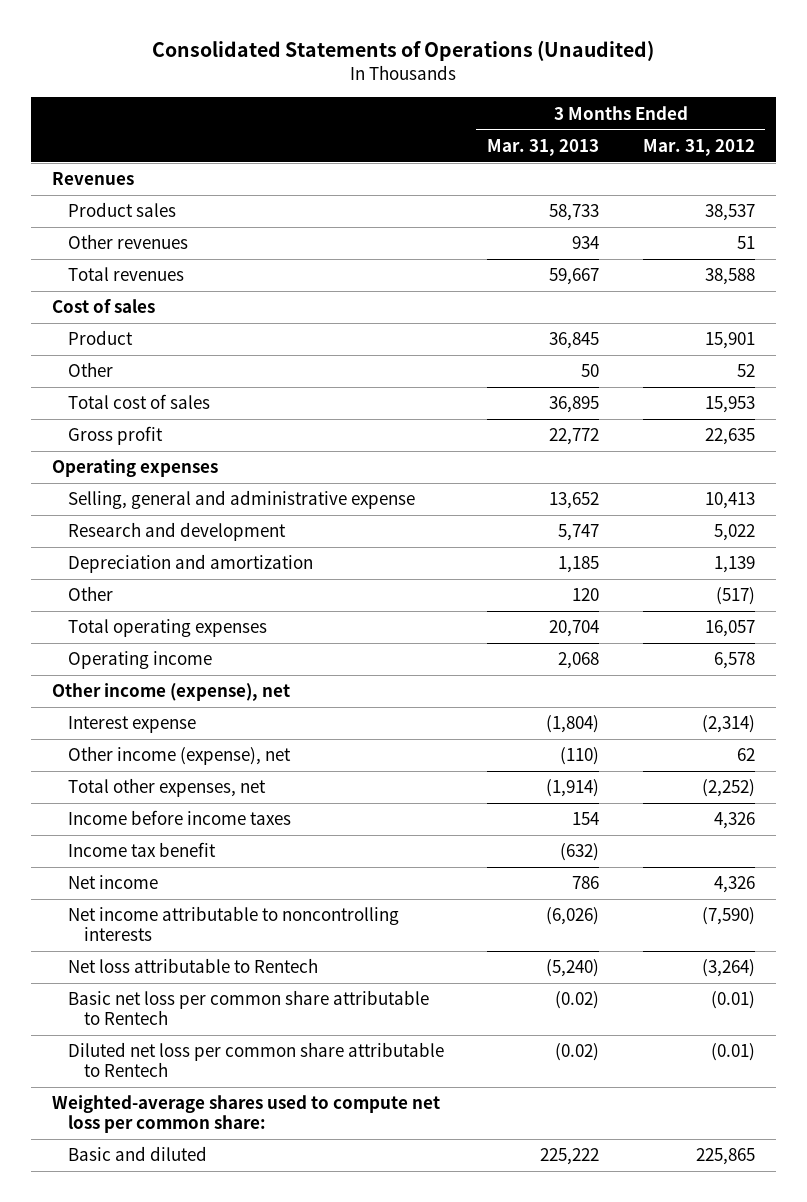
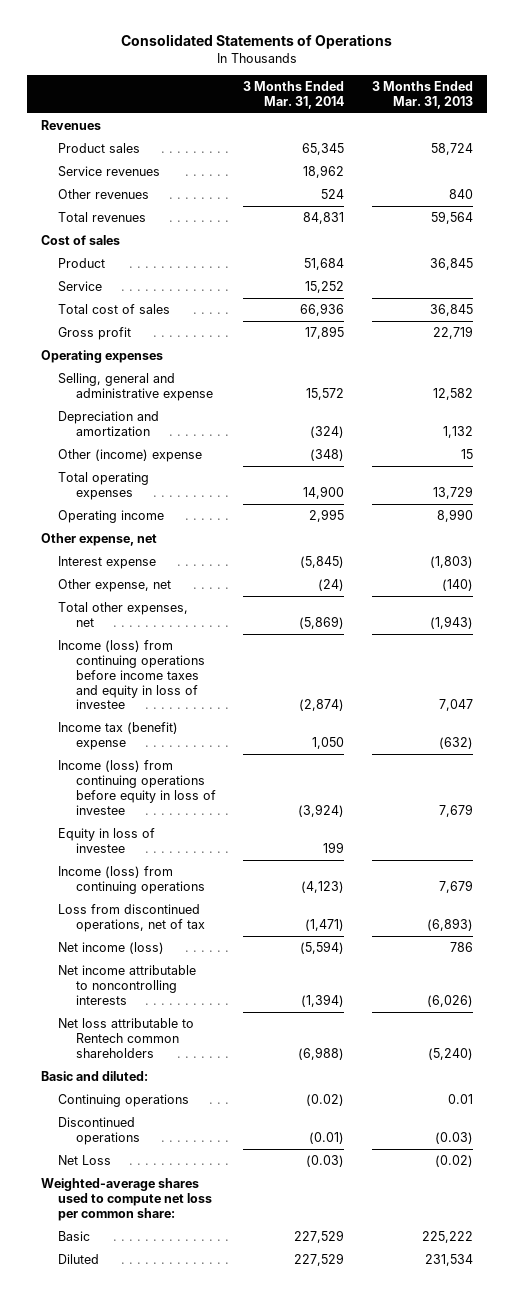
[152,40,655,62] Consolidated Statements of Operations (Unaudited) -> [120,33,392,49] Consolidated Statements of Operations
[642,138,755,156] Mar. 31, 2012 -> none
none -> [243,80,345,109] 3 Months Ended Mar. 31, 2014
[549,204,600,222] 58,733 -> [431,142,474,155] 58,724
none -> [58,165,161,177] Service revenues
[572,236,600,250] 934 -> [449,188,474,199] 840
[549,268,600,286] 59,667 -> [431,210,474,224] 59,564
[68,362,114,378] Other -> none
none -> [58,280,103,292] Service
[549,396,600,414] 36,895 -> [430,303,474,316] 36,845
[549,428,600,446] 22,772 -> [433,325,474,339] 22,719
[68,522,287,542] Research and development -> none
[549,492,600,510] 13,652 -> [433,387,474,400] 12,582
[558,556,600,574] 1,185 -> [443,425,474,438] 1,132
[68,586,114,602] Other -> [58,448,203,462] Other (income) expense
[572,588,600,602] 120 -> [461,448,474,459] 15
[549,620,600,638] 20,704 -> [433,485,474,499] 13,729
[558,652,600,670] 2,068 -> [437,508,474,522] 8,990
[52,683,291,702] Other income (expense), net -> [40,532,157,546] Other expense, net
[546,715,600,734] (1,804) -> [430,555,474,568] (1,803)
[68,746,292,766] Other income (expense), net -> [58,578,172,592] Other expense, net
[560,747,600,766] (110) -> [442,578,474,591] (140)
[546,779,600,798] (1,914) -> [430,615,474,629] (1,943)
[68,810,292,826] Income before income taxes -> [58,639,205,710] Income (loss) from continuing operations before income taxes and equity in loss of investee
[572,812,600,826] 154 -> [439,699,474,712] 7,047
[68,842,217,858] Income tax benefit -> [58,721,179,750] Income tax (benefit) expense
none -> [58,759,216,815] Income (loss) from continuing operations before equity in loss of investee
none -> [58,827,156,853] Equity in loss of investee
none -> [58,865,205,894] Income (loss) from continuing operations
none -> [58,903,205,932] Loss from discontinued operations, net of tax
[68,875,159,890] Net income -> [58,941,165,954] Net income (loss)
[68,990,430,1026] Basic net loss per common share attributable to Rentech -> none
[68,1042,445,1078] Diluted net loss per common share attributable to Rentech -> none
[68,958,319,974] Net loss attributable to Rentech -> [58,1017,195,1058] Net loss attributable to Rentech common shareholders
none -> [40,1070,148,1081] Basic and diluted:
none -> [58,1093,190,1107] Continuing operations
none -> [58,1116,140,1145] Discontinued operations
none -> [58,1154,112,1165] Net Loss
[68,1146,208,1162] Basic and diluted -> [58,1230,91,1241] Basic
none -> [58,1253,100,1264] Diluted

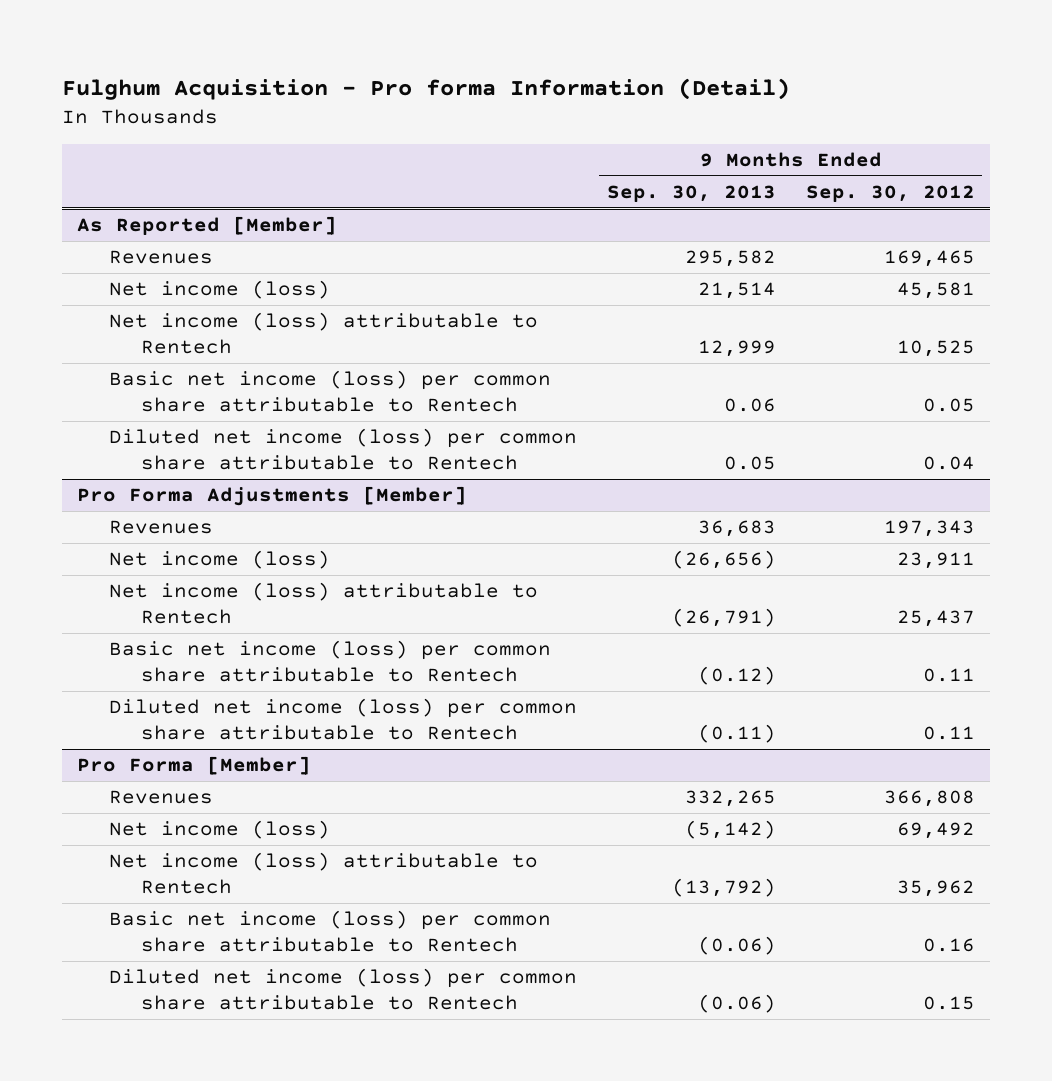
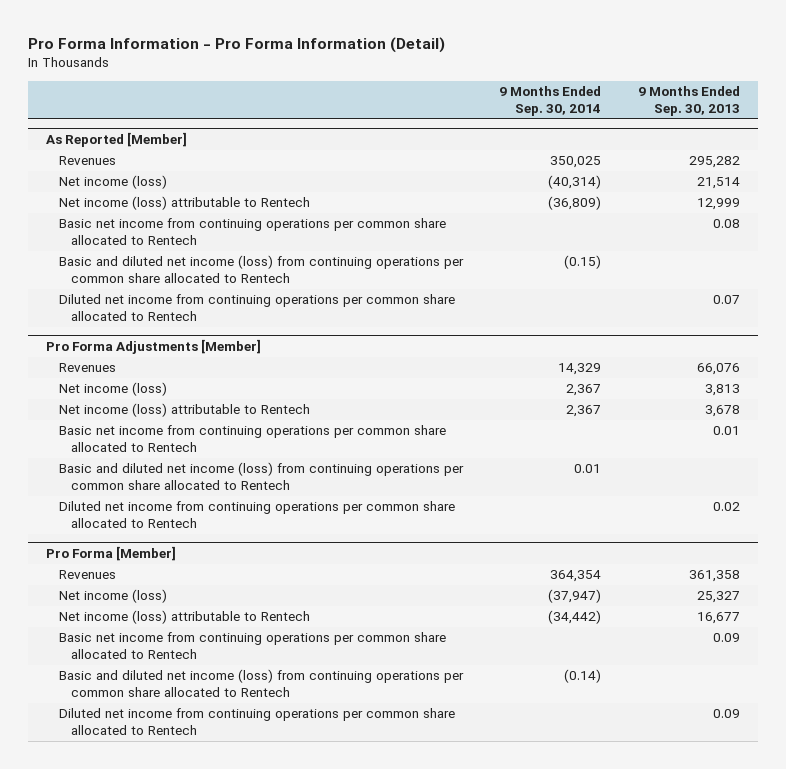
[61,77,790,100] Fulghum Acquisition - Pro forma Information (Detail) -> [27,36,445,53] Pro Forma Information - Pro Forma Information (Detail)
[805,184,975,202] Sep. 30, 2012 -> none
none -> [499,86,602,117] 9 Months Ended Sep. 30, 2014
[684,250,776,268] 295,582 -> [688,156,740,169] 295,282
[108,370,551,412] Basic net income (loss) per common share attributable to Rentech -> [58,218,446,246] Basic net income from continuing operations per common share allocated to Rentech
[723,397,776,412] 0.06 -> [712,219,740,229] 0.08
none -> [58,255,464,284] Basic and diluted net income (loss) from continuing operations per common share allocated to Rentech
[108,428,577,470] Diluted net income (loss) per common share attributable to Rentech -> [58,294,455,322] Diluted net income from continuing operations per common share allocated to Rentech
[723,455,776,470] 0.05 -> [712,295,740,305] 0.07
[697,520,776,538] 36,683 -> [696,363,740,376] 66,076
[671,550,776,570] (26,656) -> [704,384,740,397] 3,813
[671,607,776,627] (26,791) -> [704,405,740,418] 3,678
[108,640,551,682] Basic net income (loss) per common share attributable to Rentech -> [58,425,446,453] Basic net income from continuing operations per common share allocated to Rentech
[697,665,776,685] (0.12) -> [712,426,740,436] 0.01
none -> [58,462,464,491] Basic and diluted net income (loss) from continuing operations per common share allocated to Rentech
[108,698,577,740] Diluted net income (loss) per common share attributable to Rentech -> [58,501,455,529] Diluted net income from continuing operations per common share allocated to Rentech
[697,723,776,743] (0.11) -> [712,502,740,512] 0.02
[684,790,776,808] 332,265 -> [688,570,740,583] 361,358
[684,820,776,840] (5,142) -> [696,591,740,604] 25,327
[671,877,776,897] (13,792) -> [696,612,740,625] 16,677
[108,910,551,952] Basic net income (loss) per common share attributable to Rentech -> [58,632,446,660] Basic net income from continuing operations per common share allocated to Rentech
[697,935,776,955] (0.06) -> [712,633,740,643] 0.09
none -> [58,669,464,698] Basic and diluted net income (loss) from continuing operations per common share allocated to Rentech
[108,968,577,1010] Diluted net income (loss) per common share attributable to Rentech -> [58,708,455,736] Diluted net income from continuing operations per common share allocated to Rentech
[697,993,776,1013] (0.06) -> [712,709,740,719] 0.09

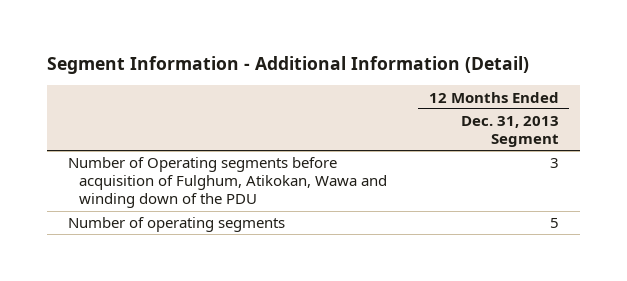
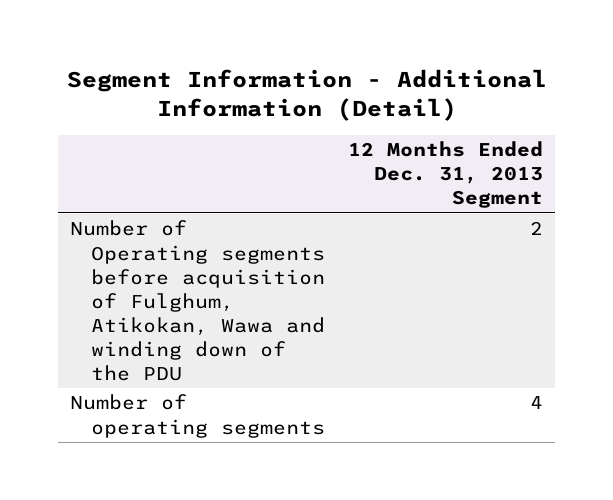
[549,158,559,169] 3 -> [530,221,544,236] 2
[549,218,559,229] 5 -> [530,396,544,410] 4

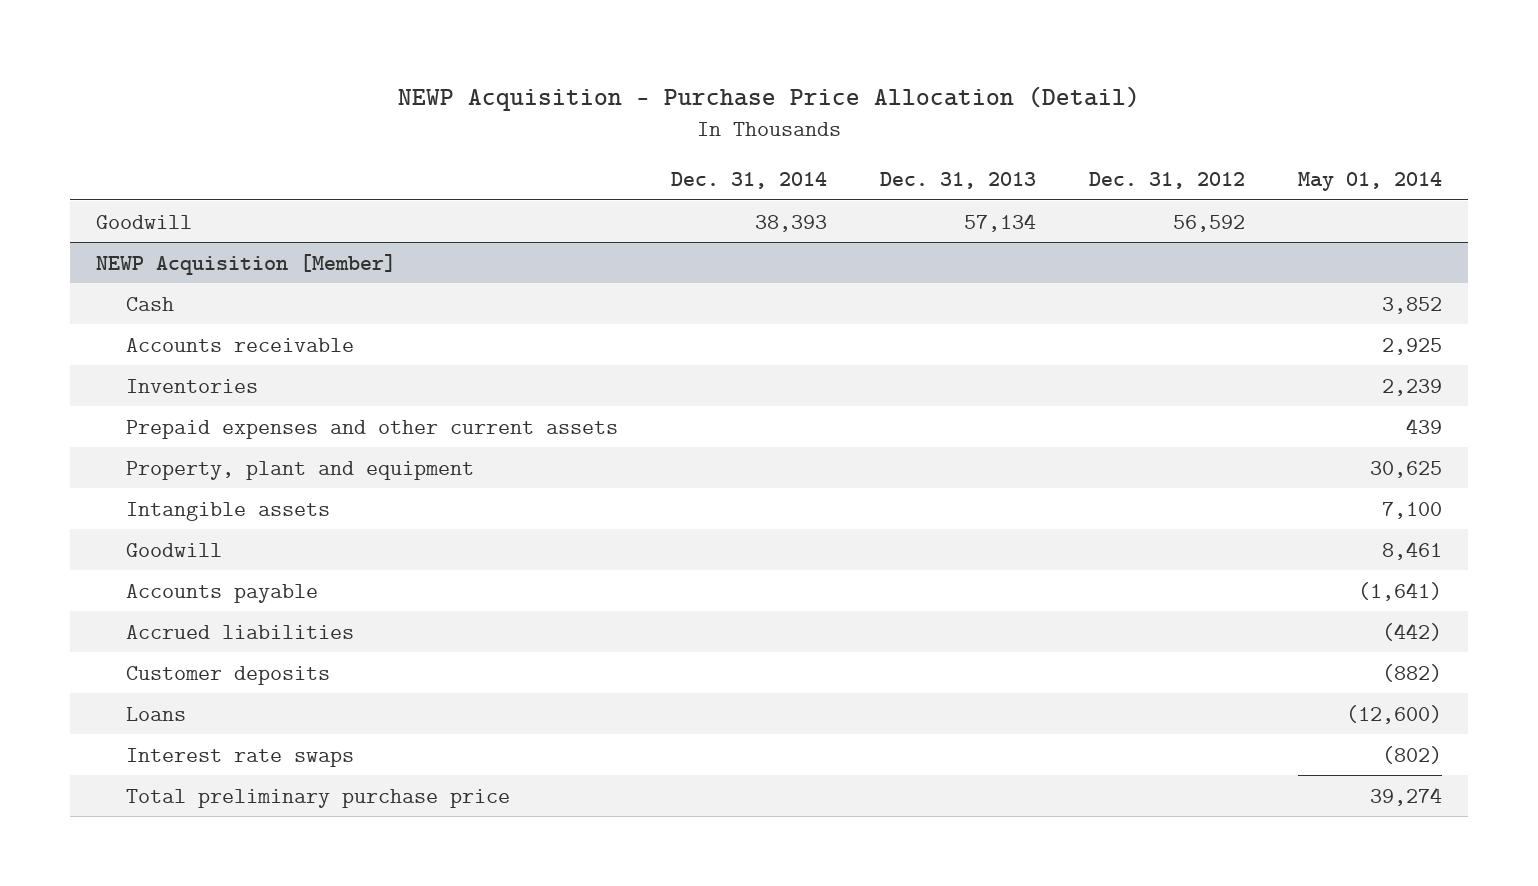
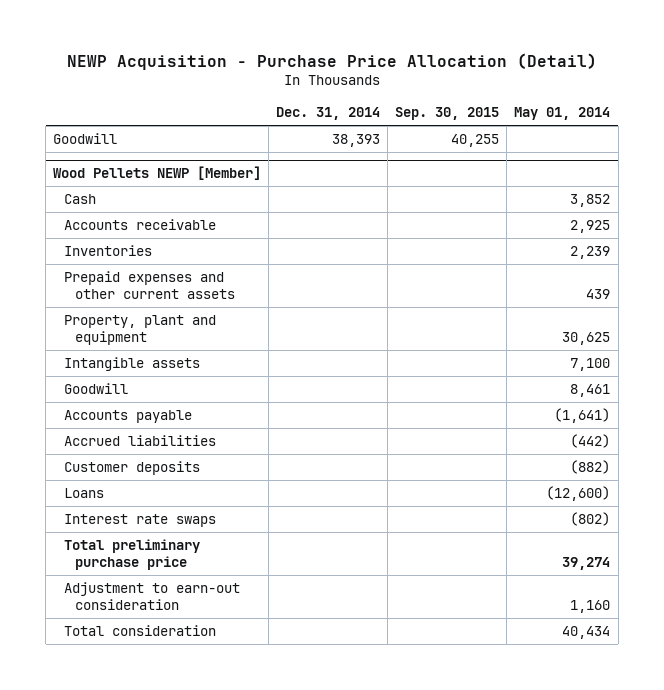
[879,172,1036,190] Dec. 31, 2013 -> none
[1088,172,1245,190] Dec. 31, 2012 -> none
none -> [395,107,500,121] Sep. 30, 2015
[96,253,397,275] NEWP Acquisition [Member] -> none
none -> [53,166,262,181] Wood Pellets NEWP [Member]
none -> [64,582,241,610] Adjustment to earn-out consideration
none -> [64,625,217,637] Total consideration

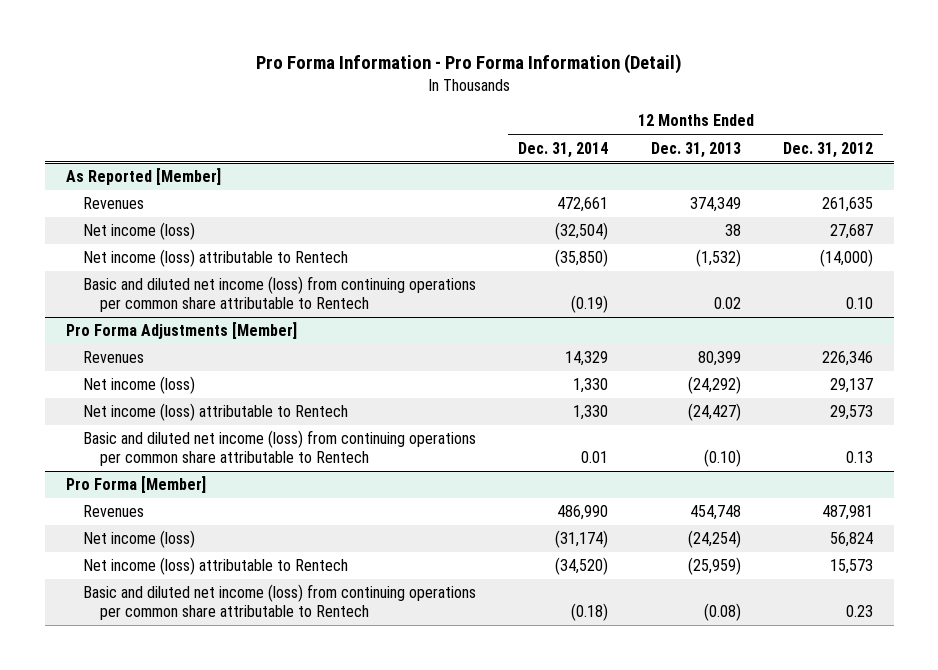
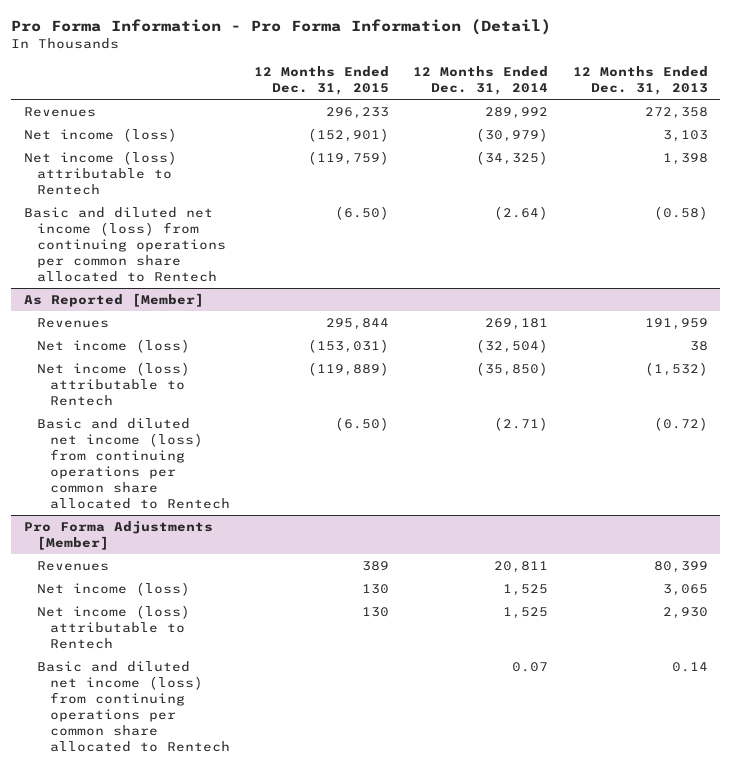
[782,141,873,158] Dec. 31, 2012 -> none
none -> [253,66,389,96] 12 Months Ended Dec. 31, 2015
none -> [23,107,96,118] Revenues
none -> [23,128,177,143] Net income (loss)
none -> [23,151,177,196] Net income (loss) attributable to Rentech
none -> [23,207,226,283] Basic and diluted net income (loss) from continuing operations per common share allocated to Rentech
[557,197,609,213] 472,661 -> [485,318,549,331] 269,181
[689,197,741,213] 374,349 -> [644,318,708,331] 191,959
[83,276,477,313] Basic and diluted net income (loss) from continuing operations per common share attributable to Rentech -> [36,418,230,510] Basic and diluted net income (loss) from continuing operations per common share allocated to Rentech
[571,295,609,314] (0.19) -> [494,417,549,432] (2.71)
[713,297,741,310] 0.02 -> [653,417,708,432] (0.72)
[65,476,206,494] Pro Forma [Member] -> none
[83,505,145,518] Revenues -> none
[83,530,196,549] Net income (loss) -> none
[83,557,349,576] Net income (loss) attributable to Rentech -> none
[83,584,477,621] Basic and diluted net income (loss) from continuing operations per common share attributable to Rentech -> none
[565,351,609,367] 14,329 -> [494,561,549,574] 20,811
[573,378,609,394] 1,330 -> [503,584,549,597] 1,525
[687,376,741,395] (24,292) -> [662,584,708,597] 3,065
[573,405,609,421] 1,330 -> [503,607,549,620] 1,525
[687,403,741,422] (24,427) -> [662,607,708,620] 2,930
[83,430,477,467] Basic and diluted net income (loss) from continuing operations per common share attributable to Rentech -> [36,661,230,753] Basic and diluted net income (loss) from continuing operations per common share allocated to Rentech
[581,451,609,464] 0.01 -> [512,662,549,673] 0.07
[703,449,741,468] (0.10) -> [671,662,708,673] 0.14

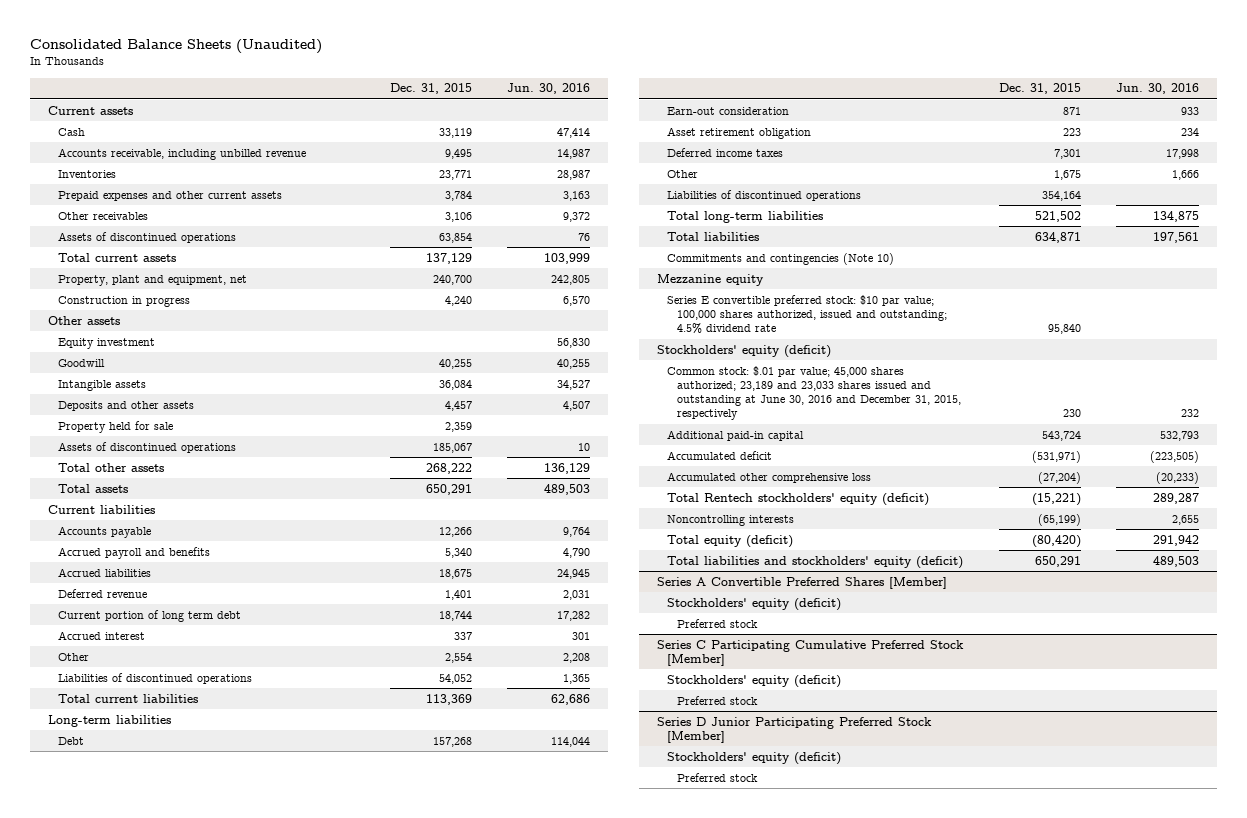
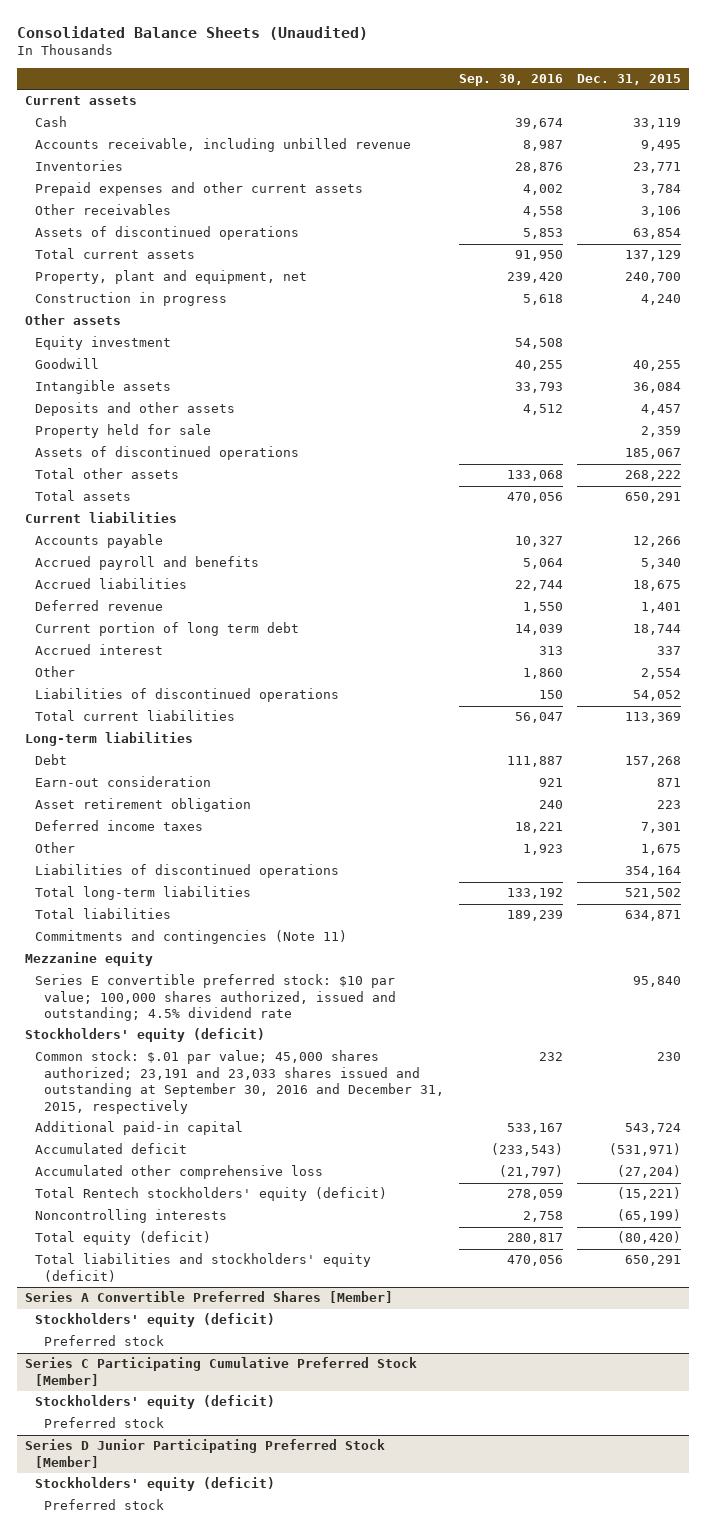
[507,83,591,95] Jun. 30, 2016 -> none
none -> [458,74,563,87] Sep. 30, 2016
[666,252,894,265] Commitments and contingencies (Note 10) -> [34,930,347,945] Commitments and contingencies (Note 11)
[666,365,962,421] Common stock: $.01 par value; 45,000 shares authorized; 23,189 and 23,033 shares issued and outstanding at June 30, 2016 and December 31, 2015, respectively -> [34,1050,445,1114] Common stock: $.01 par value; 45,000 shares authorized; 23,191 and 23,033 shares issued and outstanding at September 30, 2016 and December 31, 2015, respectively

